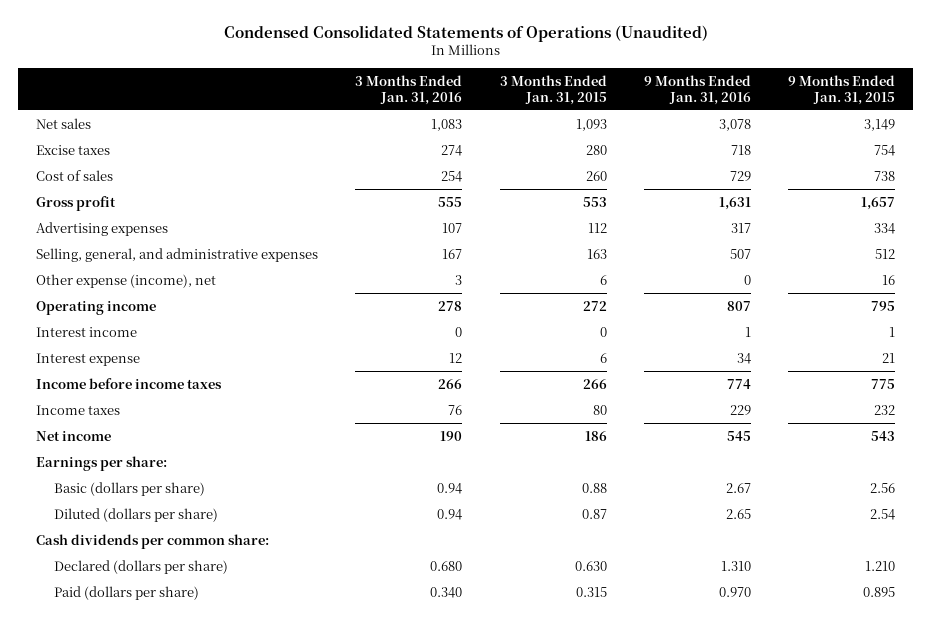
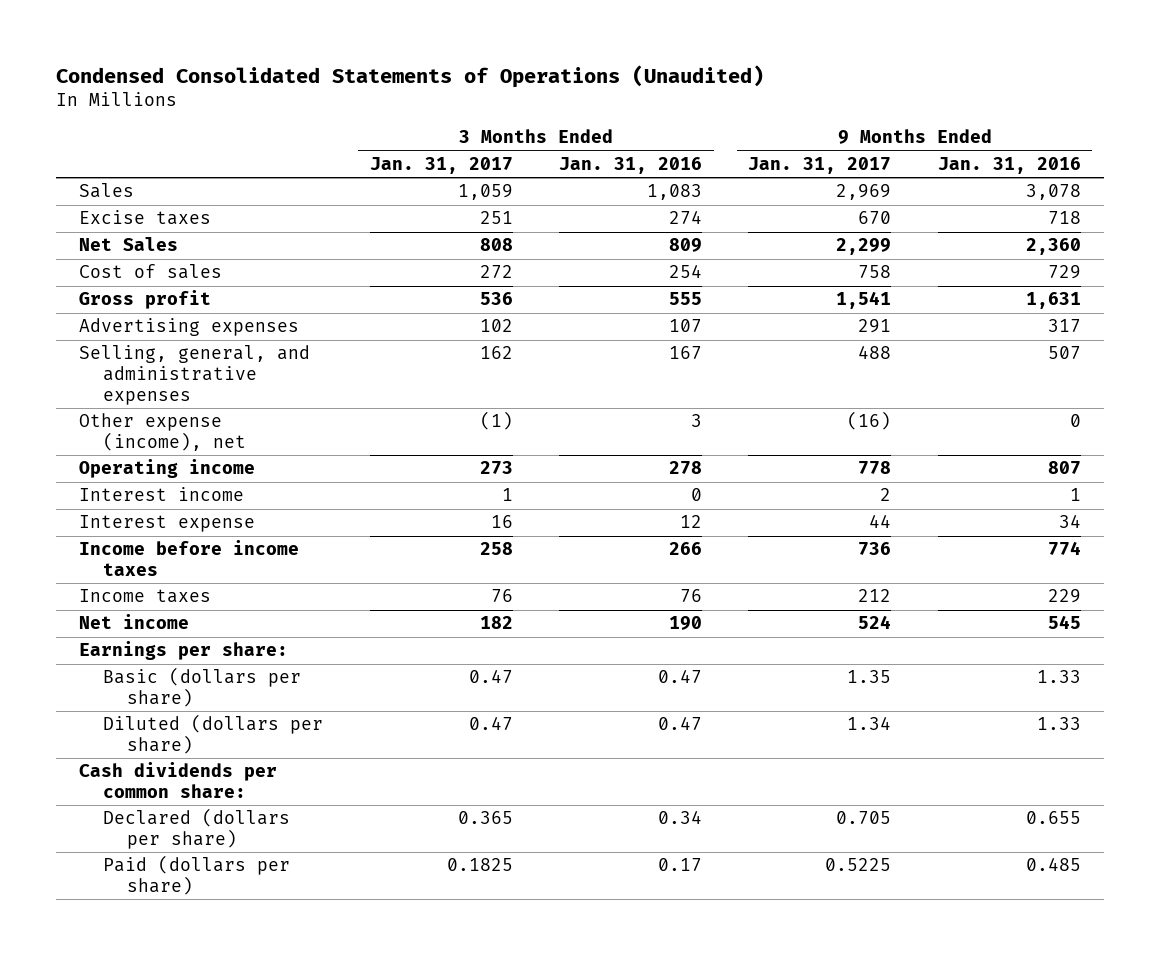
[499,74,607,105] 3 Months Ended Jan. 31, 2015 -> none
[787,74,895,105] 9 Months Ended Jan. 31, 2015 -> none
none -> [369,157,513,175] Jan. 31, 2017
none -> [748,157,892,175] Jan. 31, 2017
[36,117,92,129] Net sales -> [79,183,135,199] Sales
none -> [79,237,179,252] Net Sales
[437,482,463,494] 0.94 -> [657,669,702,684] 0.47
[725,482,751,493] 2.67 -> [1036,670,1081,684] 1.33
[437,508,463,520] 0.94 -> [657,716,702,731] 0.47
[725,508,751,519] 2.65 -> [1036,717,1081,731] 1.33
[430,560,463,571] 0.680 -> [657,810,702,825] 0.34
[720,560,751,571] 1.310 -> [1025,811,1081,825] 0.655
[430,586,463,598] 0.340 -> [657,858,702,872] 0.17
[718,586,751,597] 0.970 -> [1025,857,1081,872] 0.485

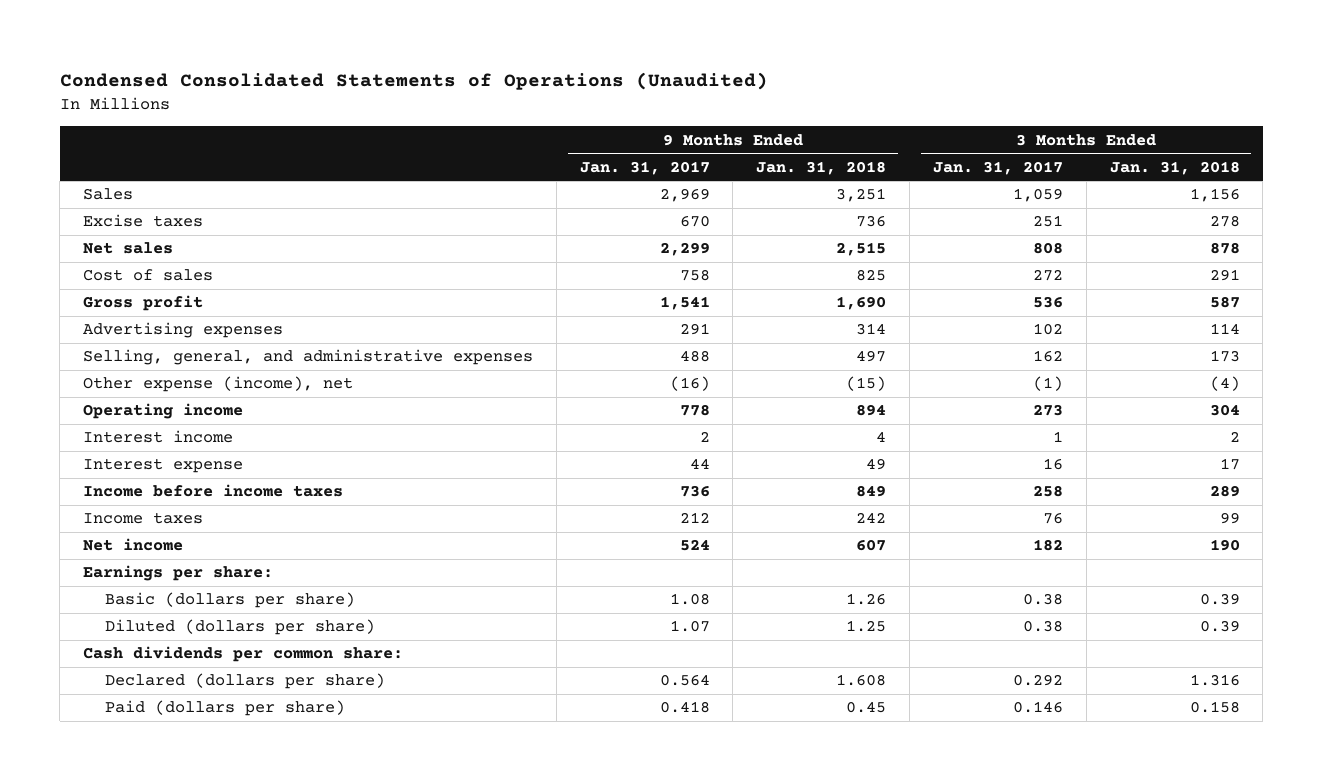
[558,157,702,175] Jan. 31, 2016 -> none
[937,157,1081,175] Jan. 31, 2016 -> none
none -> [756,160,887,175] Jan. 31, 2018
none -> [1109,160,1240,175] Jan. 31, 2018
[79,237,179,252] Net Sales -> [83,242,174,255] Net sales
[468,669,513,684] 0.47 -> [1022,593,1063,606] 0.38
[847,670,892,684] 1.35 -> [669,593,710,606] 1.08
[468,716,513,731] 0.47 -> [1022,620,1063,633] 0.38
[847,716,892,731] 1.34 -> [669,620,710,633] 1.07
[457,811,513,825] 0.365 -> [1012,674,1063,687] 0.292
[836,811,892,825] 0.705 -> [659,674,710,687] 0.564
[446,858,513,872] 0.1825 -> [1012,701,1063,714] 0.146
[825,858,892,872] 0.5225 -> [659,701,710,714] 0.418

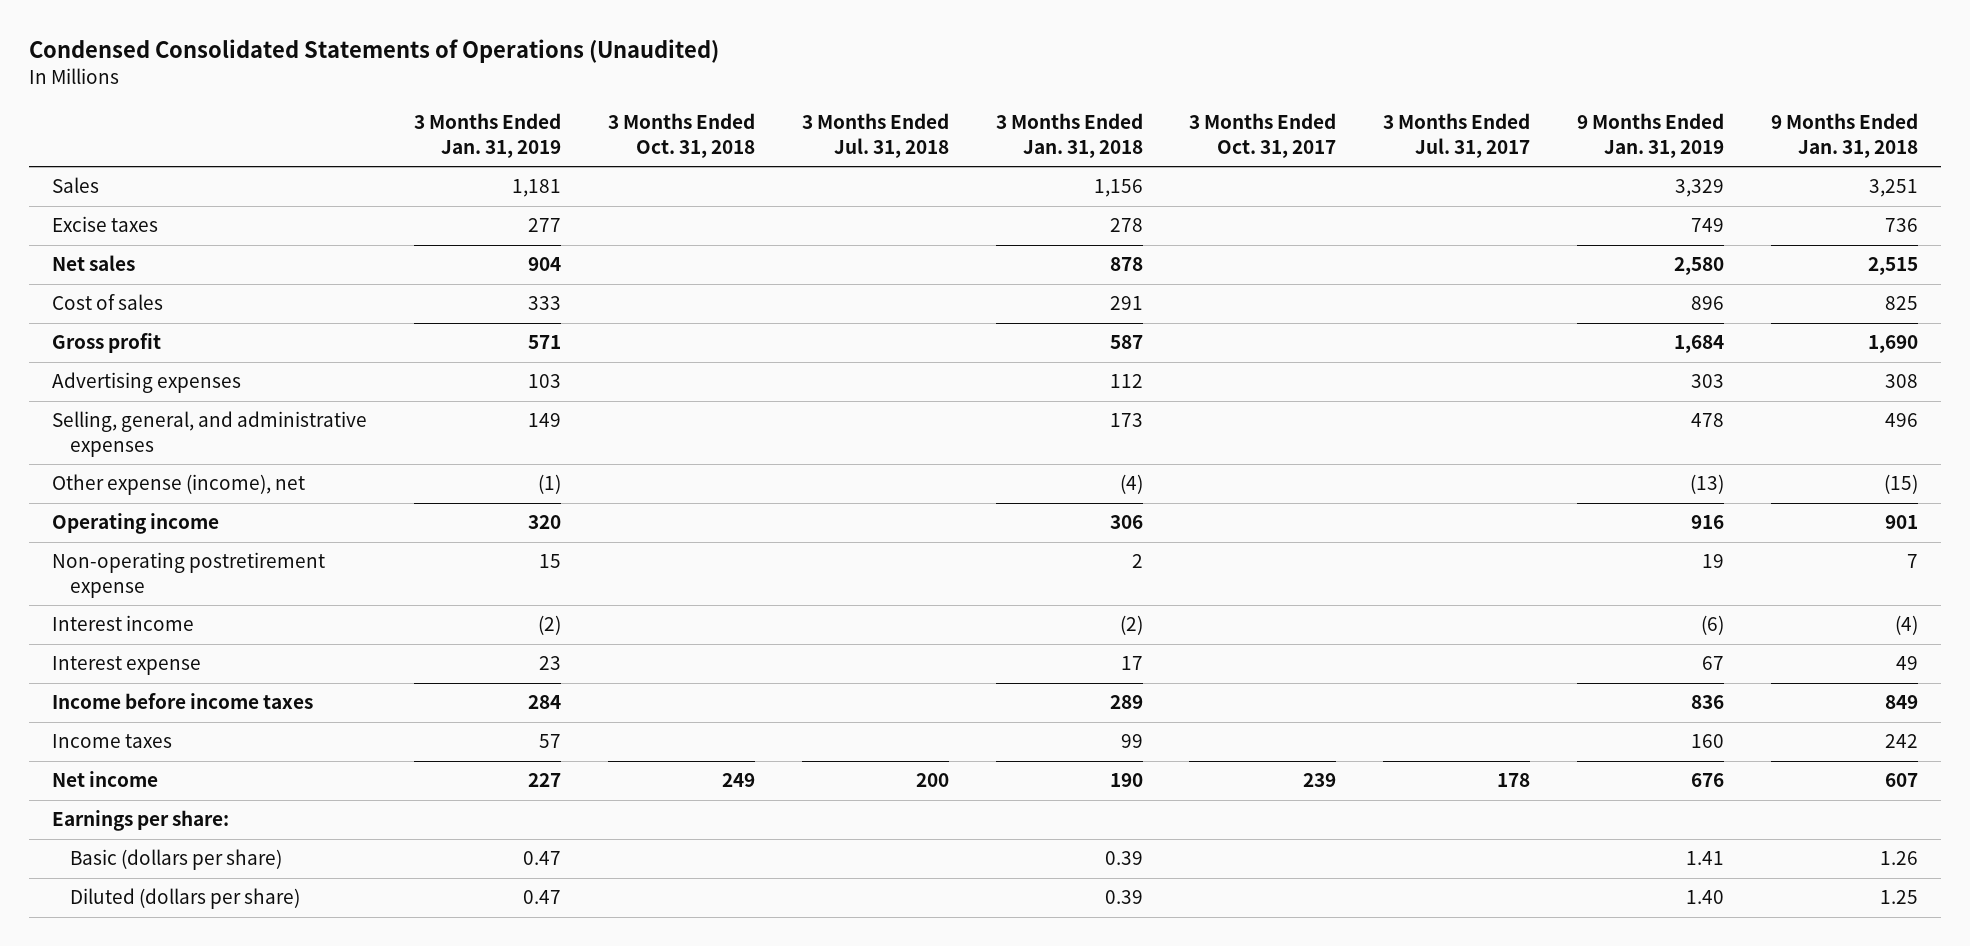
[579,160,710,175] Jan. 31, 2017 -> none
[932,160,1063,175] Jan. 31, 2017 -> none
none -> [414,113,562,158] 3 Months Ended Jan. 31, 2019
none -> [607,113,755,158] 3 Months Ended Oct. 31, 2018
none -> [801,113,949,158] 3 Months Ended Jul. 31, 2018
none -> [1189,113,1337,158] 3 Months Ended Oct. 31, 2017
none -> [1383,113,1531,158] 3 Months Ended Jul. 31, 2017
none -> [1577,113,1725,158] 9 Months Ended Jan. 31, 2019
[856,323,887,336] 314 -> [1884,374,1918,389] 308
[1209,323,1240,335] 114 -> [1109,374,1143,389] 112
[856,350,887,363] 497 -> [1884,413,1918,428] 496
[856,404,887,417] 894 -> [1884,515,1918,530] 901
[1209,404,1240,417] 304 -> [1109,515,1143,530] 306
none -> [52,552,326,598] Non-operating postretirement expense
[876,431,887,443] 4 -> [1894,615,1918,636] (4)
[1229,431,1240,443] 2 -> [1119,615,1143,636] (2)
[83,646,404,663] Cash dividends per common share: -> none
[104,673,385,690] Declared (dollars per share) -> none
[104,700,345,717] Paid (dollars per share) -> none

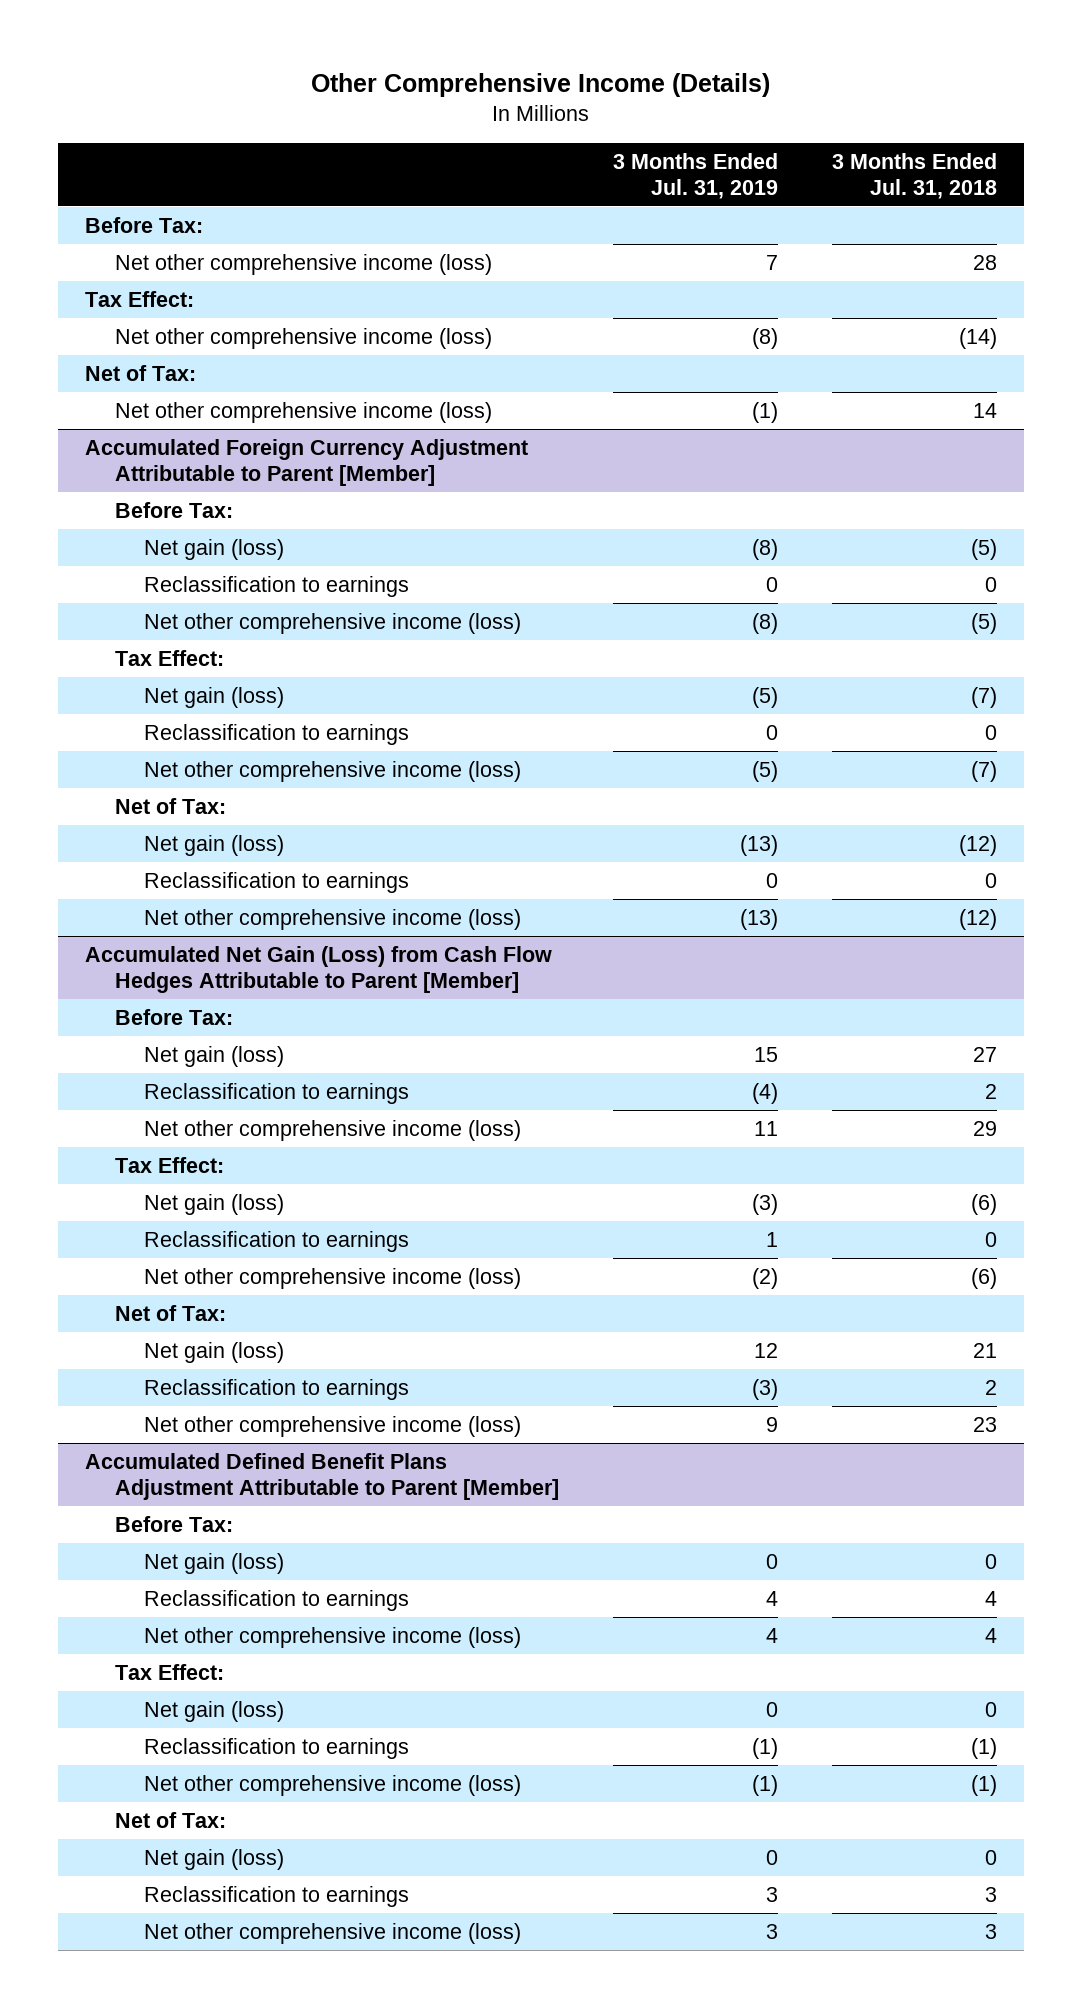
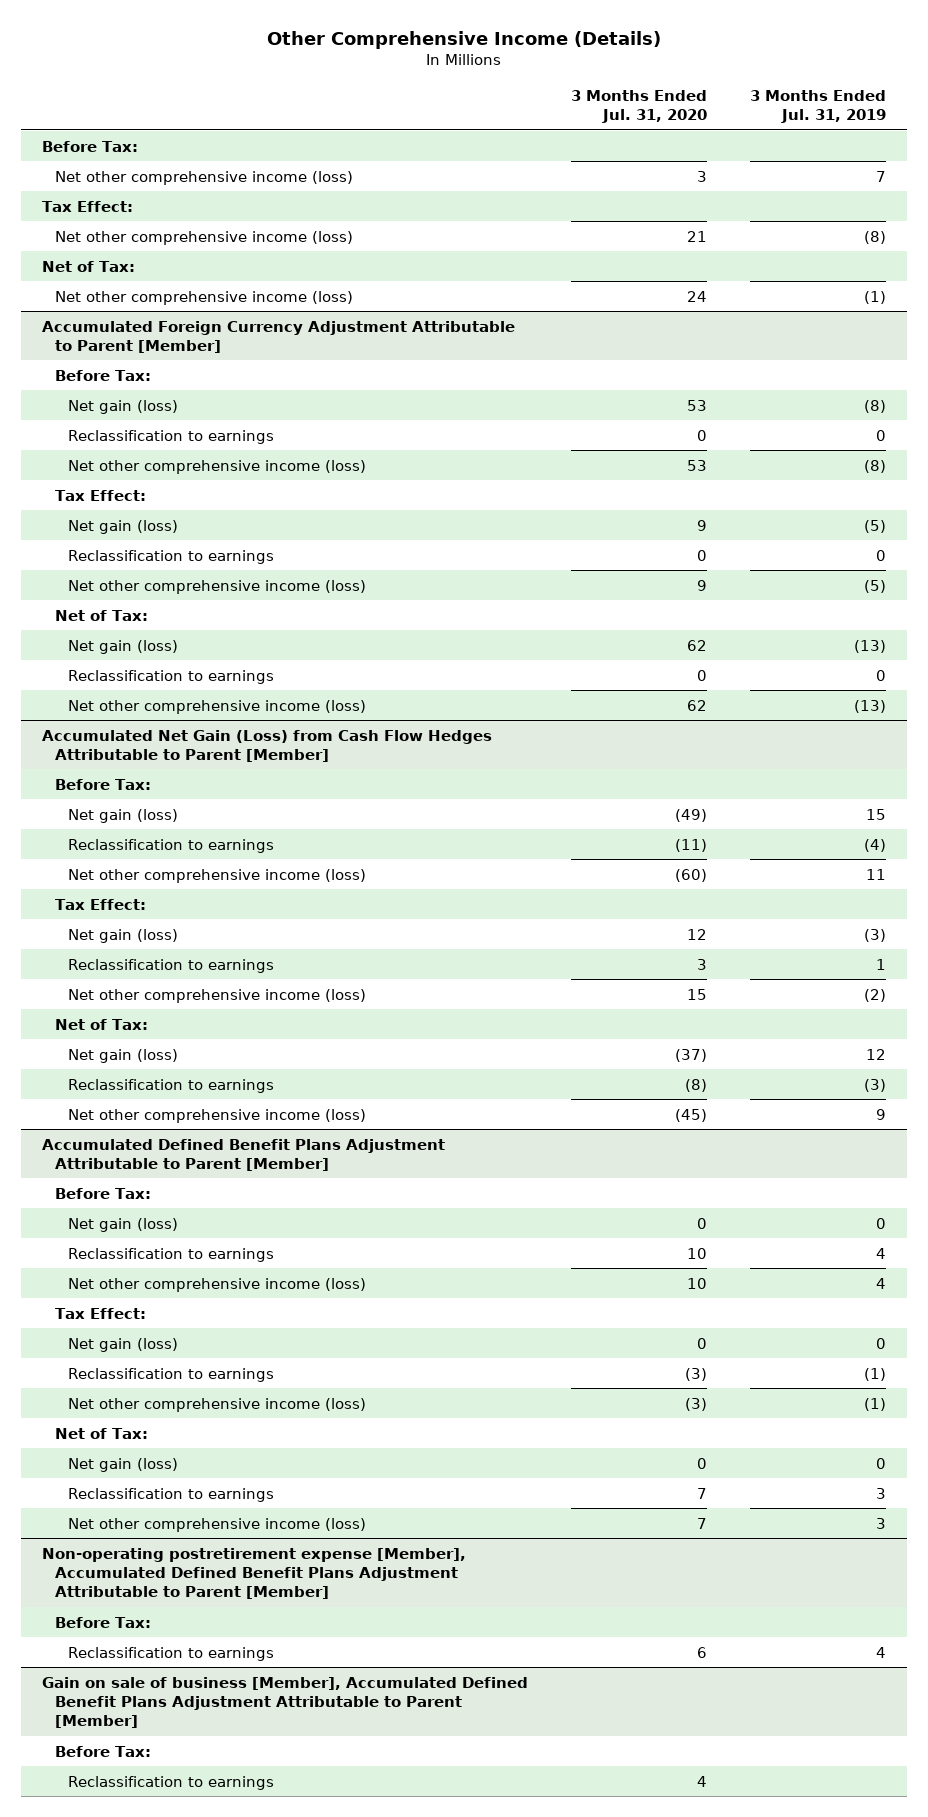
[831,152,997,199] 3 Months Ended Jul. 31, 2018 -> none
none -> [571,90,708,124] 3 Months Ended Jul. 31, 2020
none -> [42,1547,467,1600] Non-operating postretirement expense [Member], Accumulated Defined Benefit Plans Adjustment Attributable to Parent [Member]
none -> [55,1616,152,1628] Before Tax:
none -> [68,1646,275,1661] Reclassification to earnings
none -> [42,1676,529,1729] Gain on sale of business [Member], Accumulated Defined Benefit Plans Adjustment Attributable to Parent [Member]
none -> [55,1745,152,1757] Before Tax:
none -> [68,1775,275,1790] Reclassification to earnings

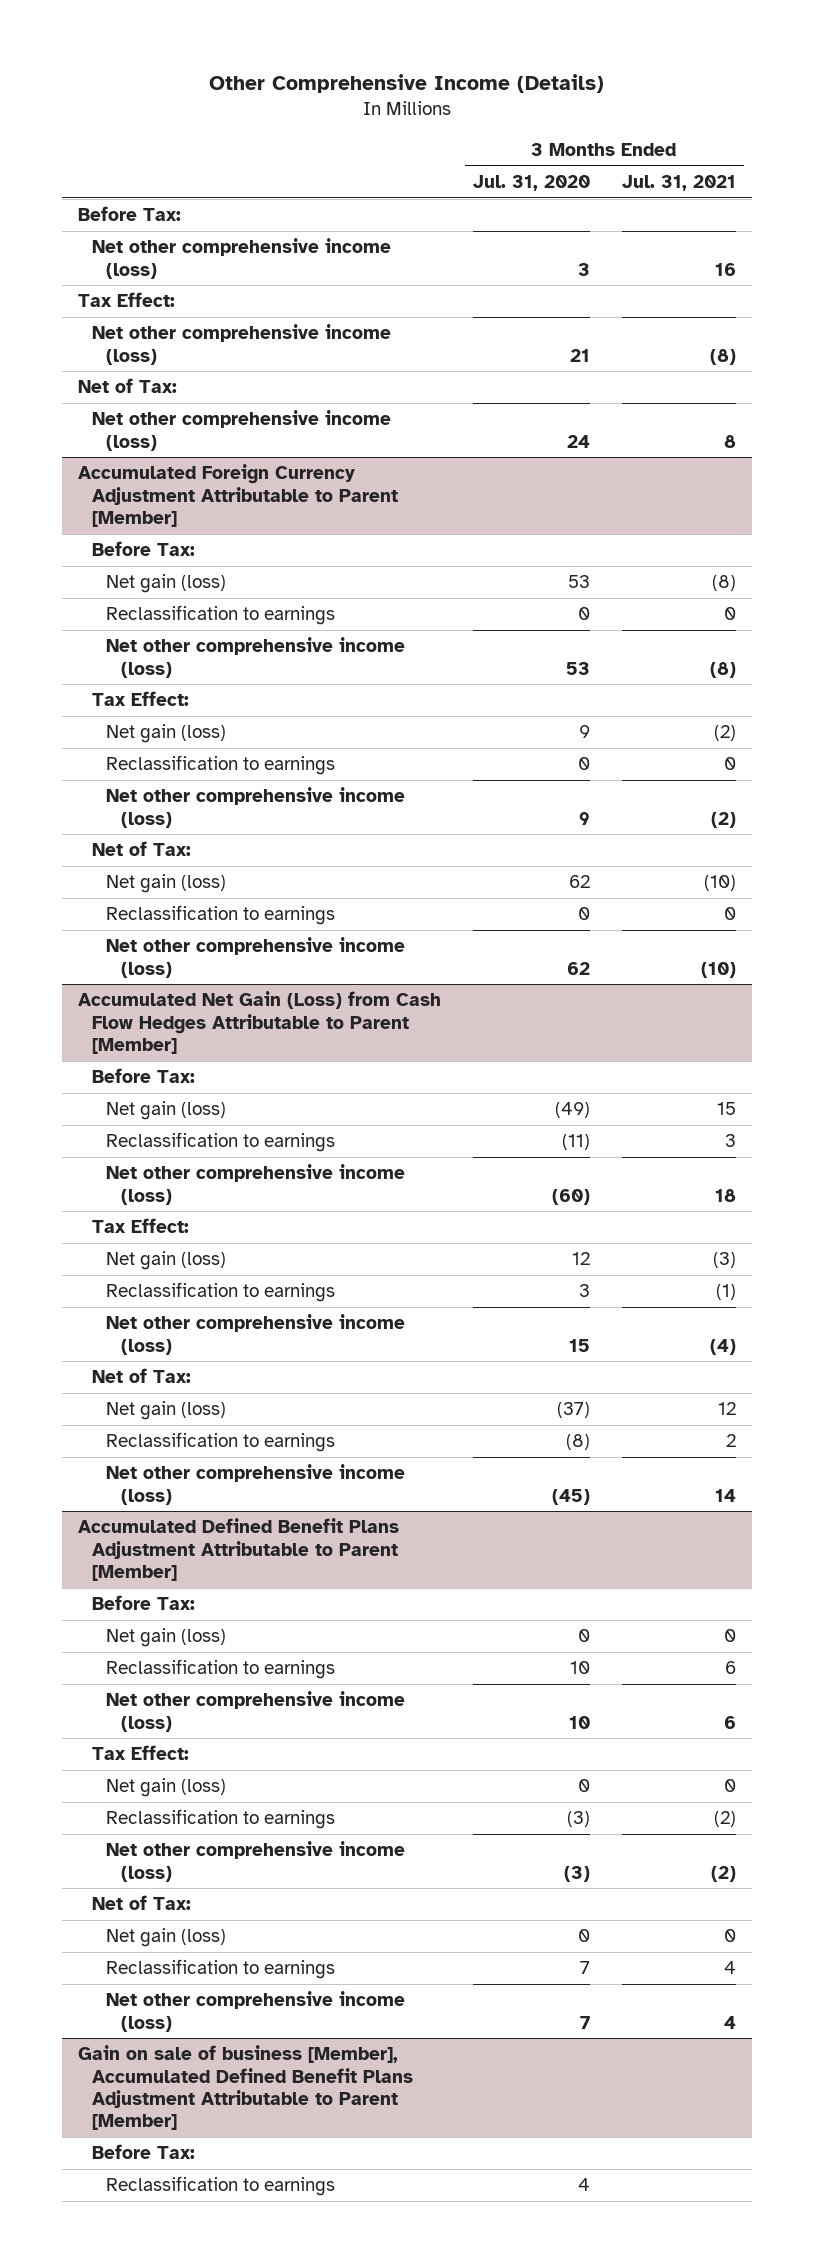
[749,90,886,124] 3 Months Ended Jul. 31, 2019 -> none
none -> [621,174,736,191] Jul. 31, 2021
[42,1547,467,1600] Non-operating postretirement expense [Member], Accumulated Defined Benefit Plans Adjustment Attributable to Parent [Member] -> none
[55,1616,152,1628] Before Tax: -> none
[68,1646,275,1661] Reclassification to earnings -> none

